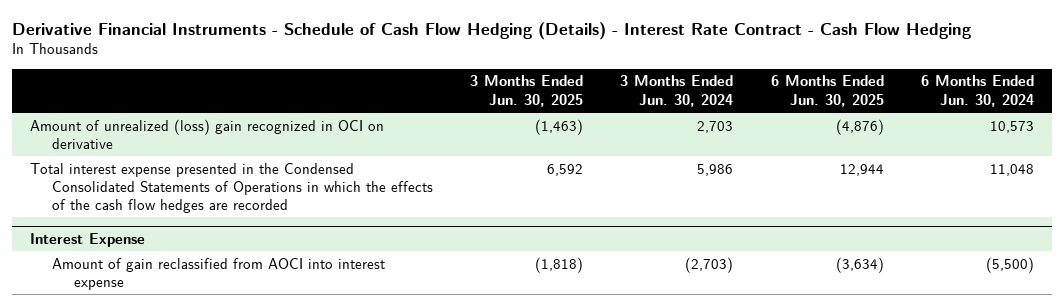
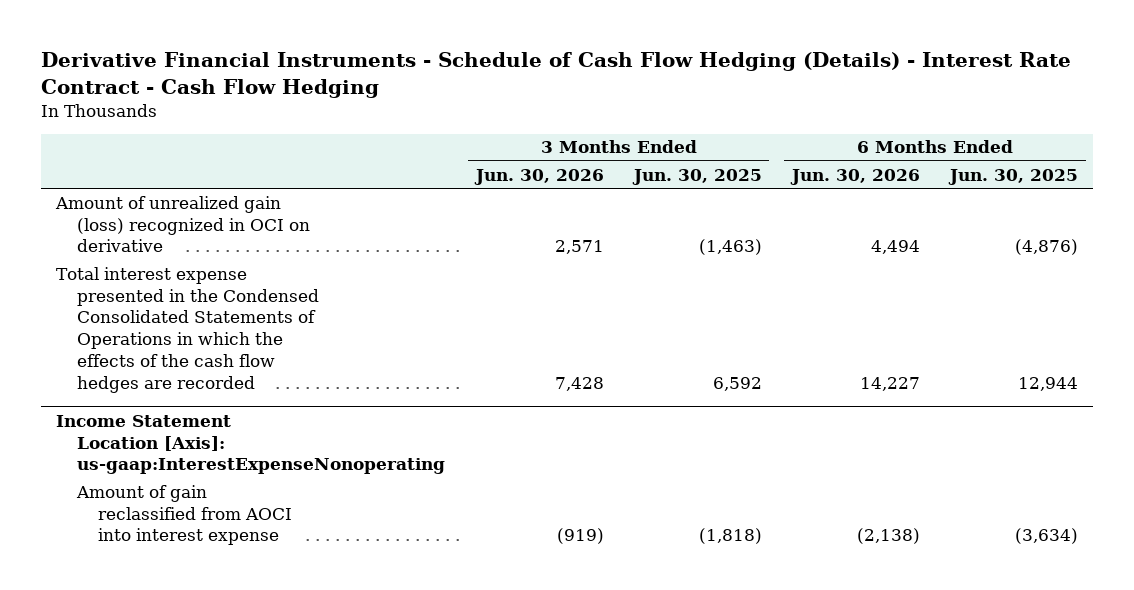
[620,75,734,107] 3 Months Ended Jun. 30, 2024 -> none
[920,75,1034,107] 6 Months Ended Jun. 30, 2024 -> none
none -> [473,168,604,185] Jun. 30, 2026
none -> [790,168,921,185] Jun. 30, 2026
[30,118,385,149] Amount of unrealized (loss) gain recognized in OCI on derivative -> [55,195,311,253] Amount of unrealized gain (loss) recognized in OCI on derivative
[30,232,146,247] Interest Expense -> [56,414,446,475] Income Statement Location [Axis]: us-gaap:InterestExpenseNonoperating

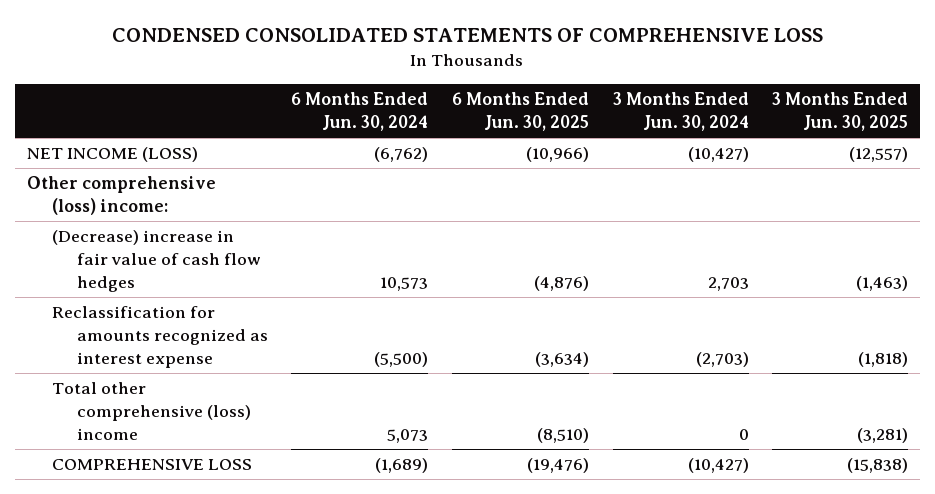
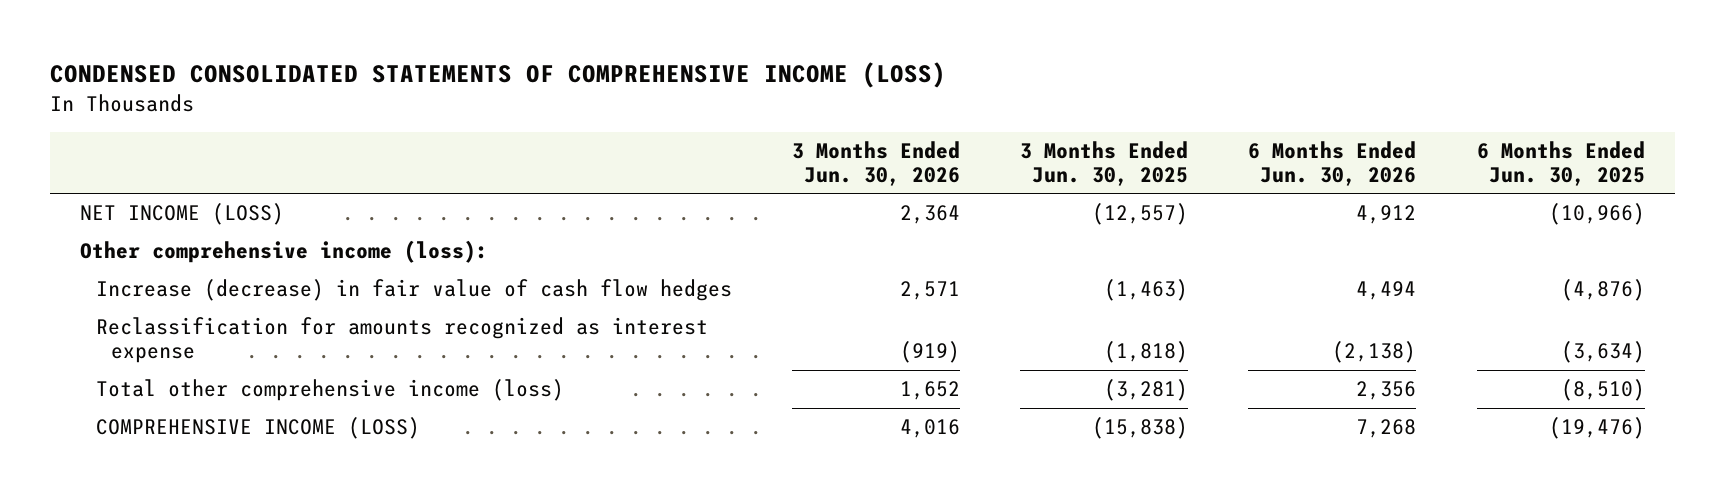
[112,28,824,43] CONDENSED CONSOLIDATED STATEMENTS OF COMPREHENSIVE LOSS -> [49,62,946,89] CONDENSED CONSOLIDATED STATEMENTS OF COMPREHENSIVE INCOME (LOSS)
[291,92,429,131] 6 Months Ended Jun. 30, 2024 -> none
[612,92,749,131] 3 Months Ended Jun. 30, 2024 -> none
none -> [791,140,960,187] 3 Months Ended Jun. 30, 2026
none -> [1248,140,1417,187] 6 Months Ended Jun. 30, 2026
[26,176,216,216] Other comprehensive (loss) income: -> [79,240,488,264] Other comprehensive income (loss):
[51,230,261,293] (Decrease) increase in fair value of cash flow hedges -> [95,279,732,302] Increase (decrease) in fair value of cash flow hedges
[51,382,251,441] Total other comprehensive (loss) income -> [95,379,564,402] Total other comprehensive income (loss)
[51,459,252,471] COMPREHENSIVE LOSS -> [95,417,420,440] COMPREHENSIVE INCOME (LOSS)

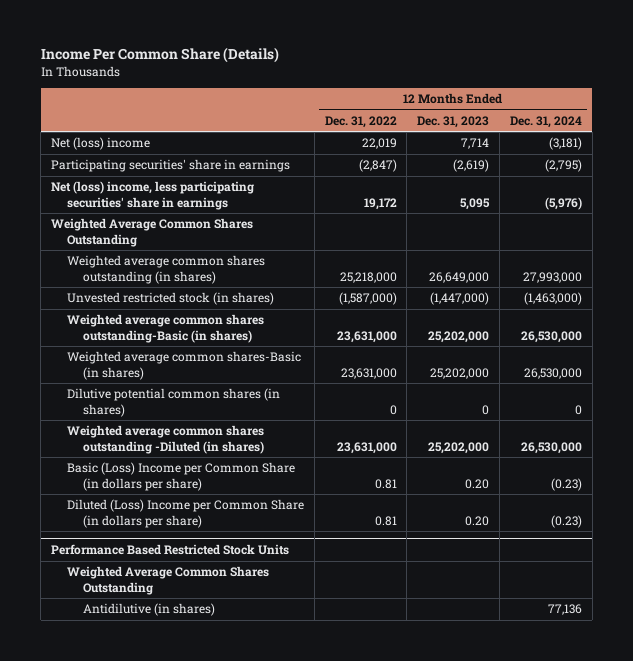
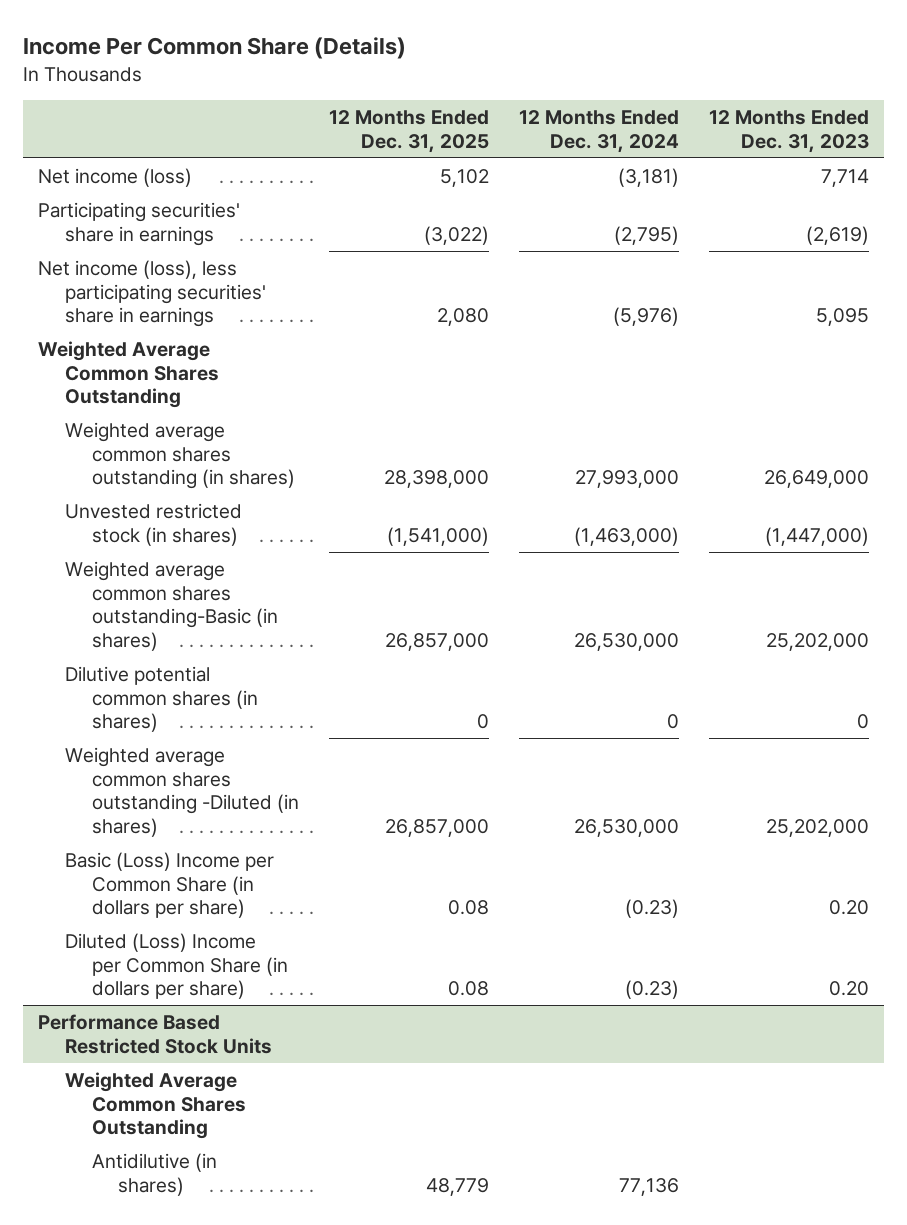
[324,115,397,128] Dec. 31, 2022 -> none
none -> [328,110,489,153] 12 Months Ended Dec. 31, 2025
[51,137,151,151] Net (loss) income -> [38,168,193,188] Net income (loss)
[51,181,255,210] Net (loss) income, less participating securities' share in earnings -> [38,260,267,328] Net income (loss), less participating securities' share in earnings
[66,351,301,380] Weighted average common shares-Basic (in shares) -> none

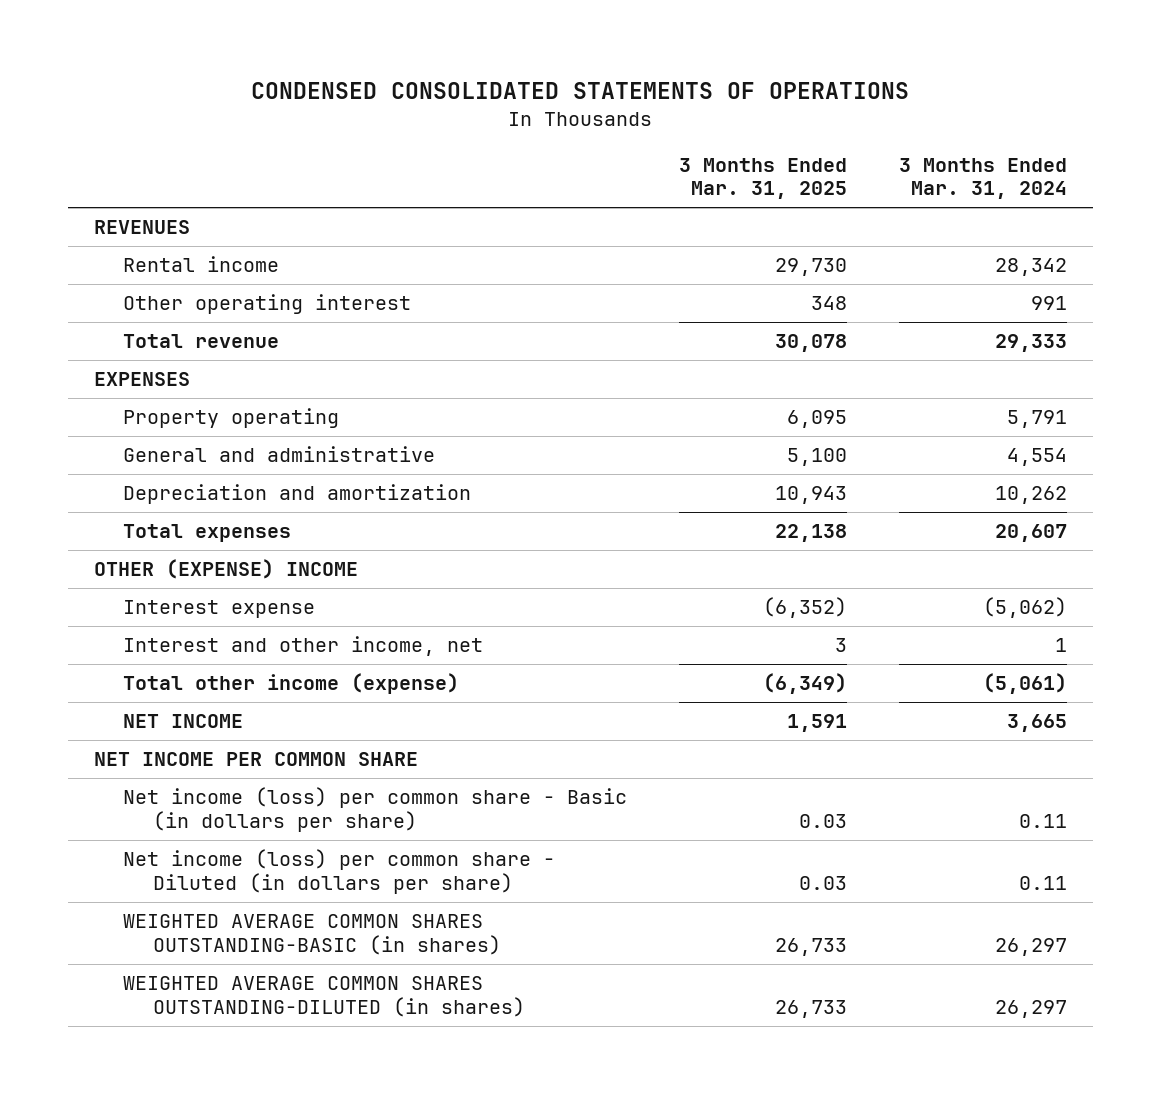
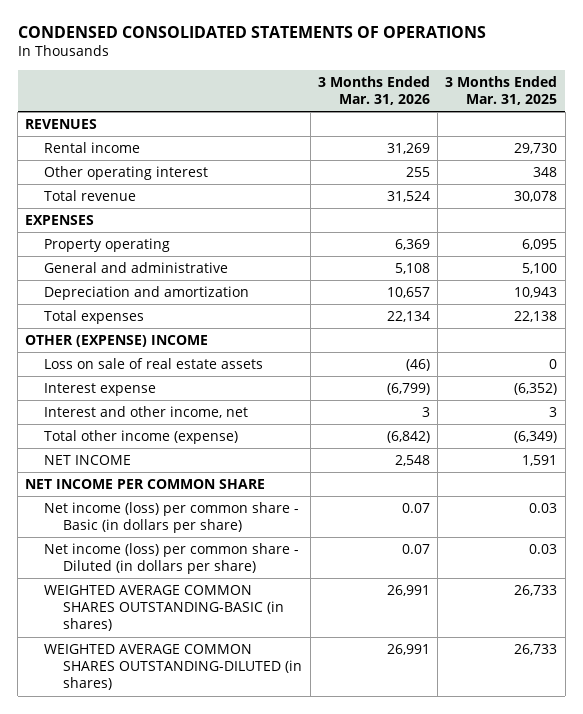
[898,157,1067,200] 3 Months Ended Mar. 31, 2024 -> none
none -> [317,75,430,105] 3 Months Ended Mar. 31, 2026
none -> [44,357,264,369] Loss on sale of real estate assets

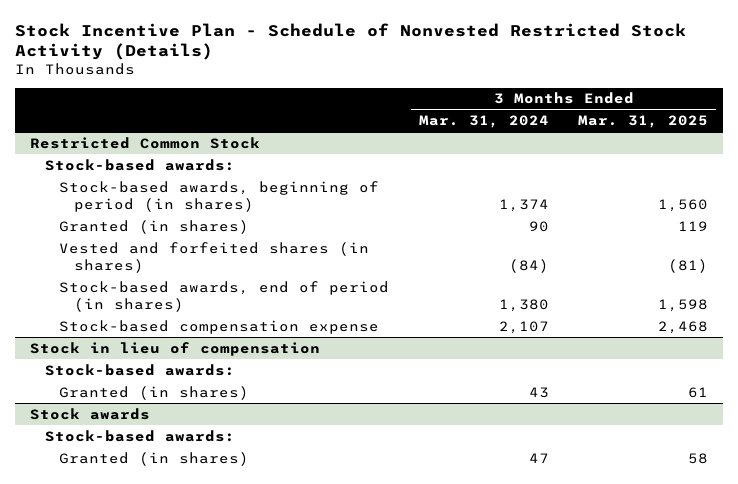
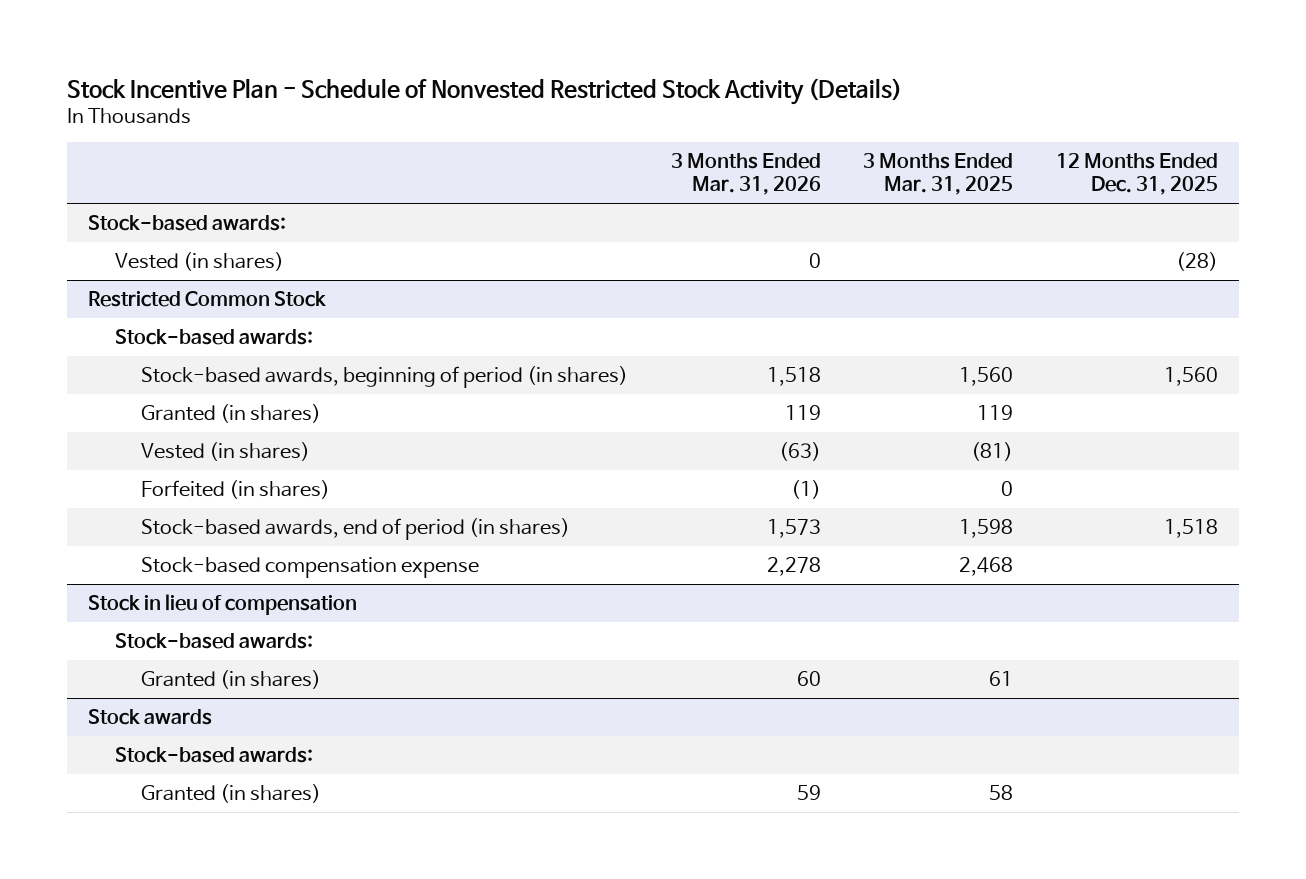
[418,114,549,128] Mar. 31, 2024 -> none
none -> [670,153,821,196] 3 Months Ended Mar. 31, 2026
none -> [1055,153,1218,196] 12 Months Ended Dec. 31, 2025
none -> [88,214,287,231] Stock-based awards:
none -> [114,251,284,271] Vested (in shares)
[59,241,370,273] Vested and forfeited shares (in shares) -> [141,441,311,461] Vested (in shares)
none -> [141,479,331,499] Forfeited (in shares)

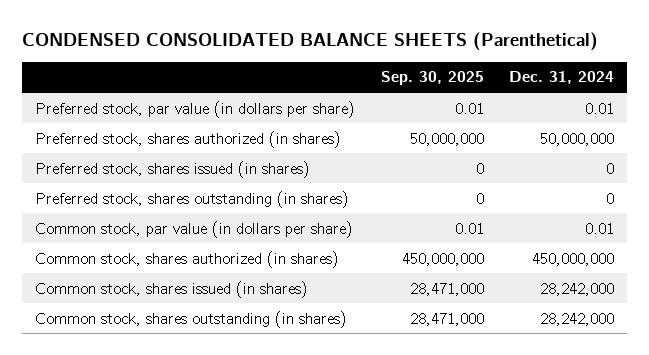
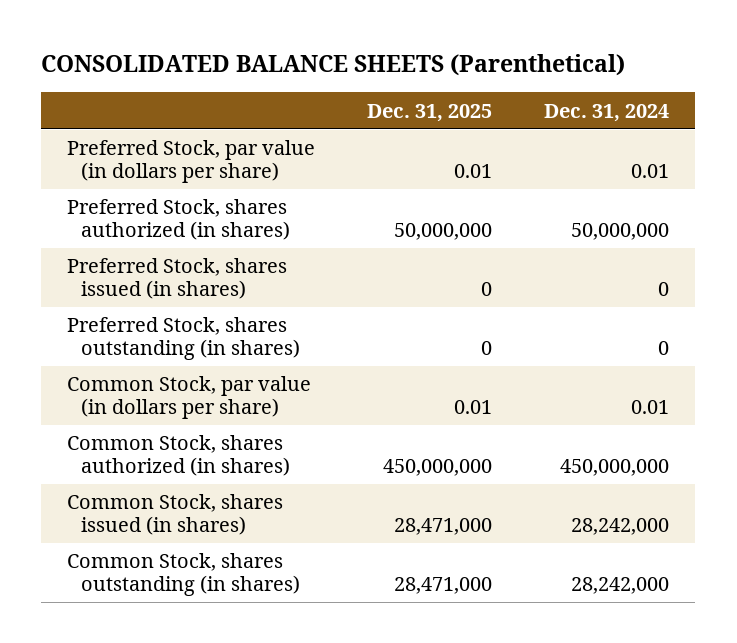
[22,32,599,52] CONDENSED CONSOLIDATED BALANCE SHEETS (Parenthetical) -> [41,54,626,77] CONSOLIDATED BALANCE SHEETS (Parenthetical)
[380,71,484,86] Sep. 30, 2025 -> none
none -> [367,103,493,122] Dec. 31, 2025
[35,100,356,118] Preferred stock, par value (in dollars per share) -> [67,140,316,184] Preferred Stock, par value (in dollars per share)
[35,130,342,148] Preferred stock, shares authorized (in shares) -> [67,199,291,241] Preferred Stock, shares authorized (in shares)
[35,160,311,178] Preferred stock, shares issued (in shares) -> [67,258,288,300] Preferred Stock, shares issued (in shares)
[35,190,350,208] Preferred stock, shares outstanding (in shares) -> [67,317,301,361] Preferred Stock, shares outstanding (in shares)
[35,220,354,238] Common stock, par value (in dollars per share) -> [67,376,312,420] Common Stock, par value (in dollars per share)
[35,250,340,268] Common stock, shares authorized (in shares) -> [67,435,291,477] Common Stock, shares authorized (in shares)
[35,280,309,298] Common stock, shares issued (in shares) -> [67,494,284,536] Common Stock, shares issued (in shares)
[35,310,348,328] Common stock, shares outstanding (in shares) -> [67,553,301,597] Common Stock, shares outstanding (in shares)

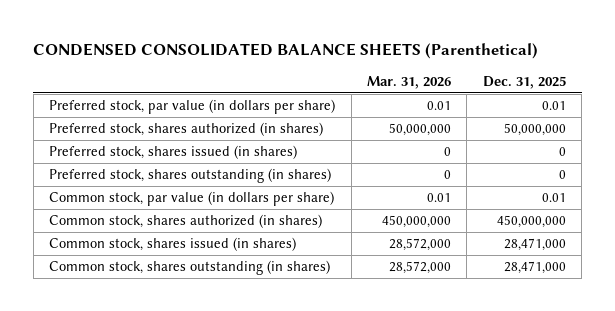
[41,54,626,77] CONSOLIDATED BALANCE SHEETS (Parenthetical) -> [33,43,539,60] CONDENSED CONSOLIDATED BALANCE SHEETS (Parenthetical)
[544,103,670,122] Dec. 31, 2024 -> none
none -> [367,75,452,89] Mar. 31, 2026
[67,140,316,184] Preferred Stock, par value (in dollars per share) -> [49,99,336,115] Preferred stock, par value (in dollars per share)
[67,199,291,241] Preferred Stock, shares authorized (in shares) -> [49,122,324,137] Preferred stock, shares authorized (in shares)
[67,258,288,300] Preferred Stock, shares issued (in shares) -> [49,145,298,160] Preferred stock, shares issued (in shares)
[67,317,301,361] Preferred Stock, shares outstanding (in shares) -> [49,168,332,184] Preferred stock, shares outstanding (in shares)
[67,376,312,420] Common Stock, par value (in dollars per share) -> [49,191,335,207] Common stock, par value (in dollars per share)
[67,435,291,477] Common Stock, shares authorized (in shares) -> [49,214,323,229] Common stock, shares authorized (in shares)
[67,494,284,536] Common Stock, shares issued (in shares) -> [49,237,297,252] Common stock, shares issued (in shares)
[67,553,301,597] Common Stock, shares outstanding (in shares) -> [49,260,331,276] Common stock, shares outstanding (in shares)

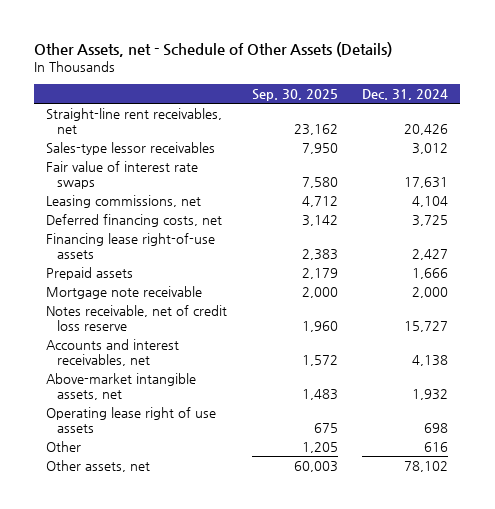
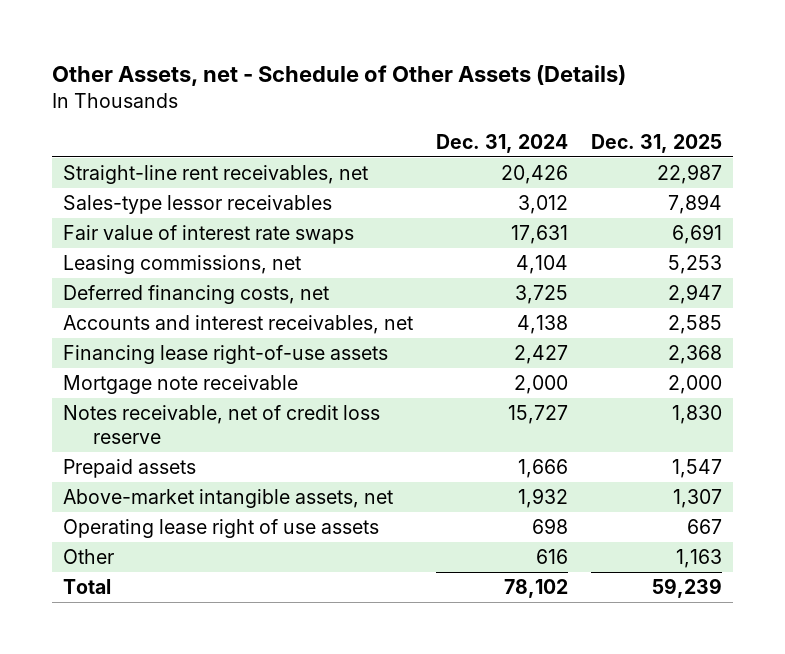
[251,89,338,102] Sep. 30, 2025 -> none
none -> [590,134,722,154] Dec. 31, 2025
[46,339,180,367] Accounts and interest receivables, net -> [63,314,414,334] Accounts and interest receivables, net
[46,267,134,281] Prepaid assets -> [63,458,197,478] Prepaid assets
[46,460,151,473] Other assets, net -> [63,578,112,594] Total

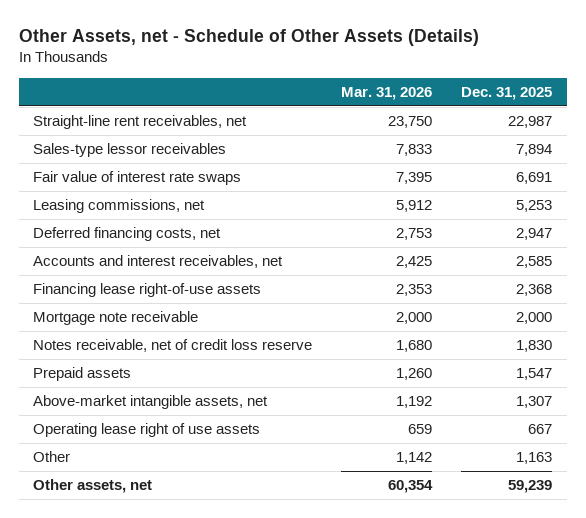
[436,134,569,154] Dec. 31, 2024 -> none
none -> [341,86,433,100] Mar. 31, 2026
[63,578,112,594] Total -> [33,479,153,494] Other assets, net

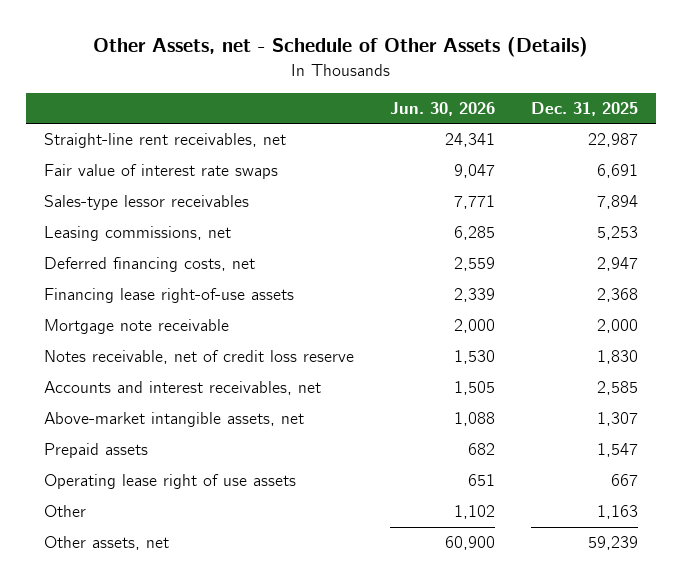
[341,86,433,100] Mar. 31, 2026 -> none
none -> [389,101,495,116] Jun. 30, 2026
[33,143,227,158] Sales-type lessor receivables -> [43,195,249,211] Sales-type lessor receivables
[33,255,284,269] Accounts and interest receivables, net -> [43,381,321,396] Accounts and interest receivables, net
[33,367,132,382] Prepaid assets -> [43,443,148,459] Prepaid assets

